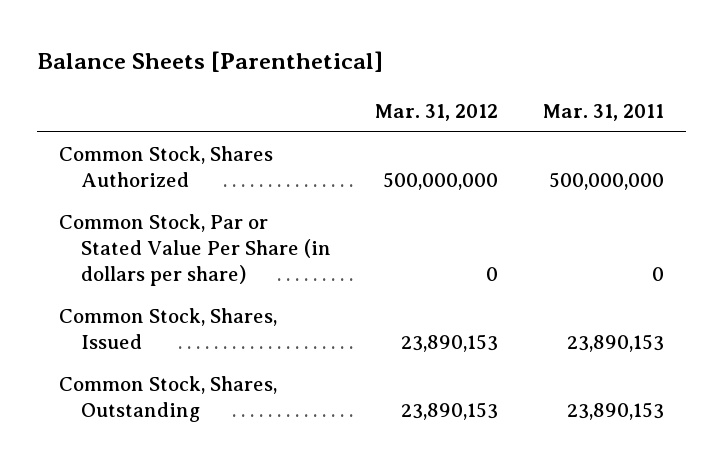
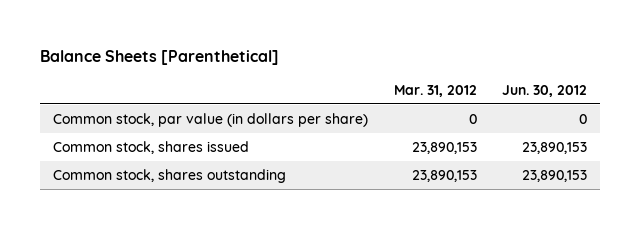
[542,103,664,121] Mar. 31, 2011 -> none
none -> [502,84,588,97] Jun. 30, 2012
[58,146,273,188] Common Stock, Shares Authorized -> none
[58,214,331,286] Common Stock, Par or Stated Value Per Share (in dollars per share) -> [53,112,369,127] Common stock, par value (in dollars per share)
[58,308,277,350] Common Stock, Shares, Issued -> [53,140,250,154] Common stock, shares issued
[58,376,277,423] Common Stock, Shares, Outstanding -> [53,168,287,183] Common stock, shares outstanding

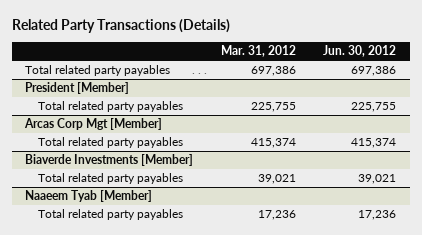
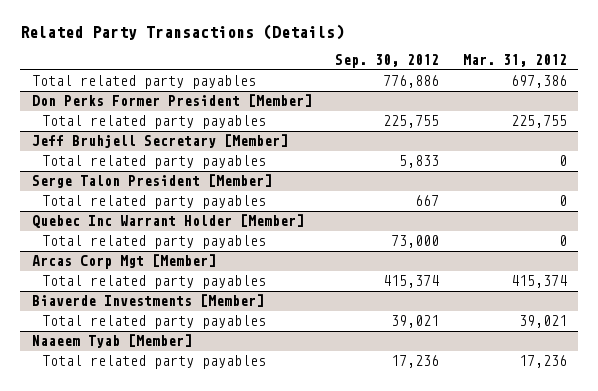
[323,45,397,58] Jun. 30, 2012 -> none
none -> [335,54,440,69] Sep. 30, 2012
[25,82,130,95] President [Member] -> none
none -> [31,94,312,108] Don Perks Former President [Member]
none -> [31,134,288,149] Jeff Bruhjell Secretary [Member]
none -> [41,155,266,170] Total related party payables
none -> [31,174,272,189] Serge Talon President [Member]
none -> [41,195,266,210] Total related party payables
none -> [31,214,304,229] Quebec Inc Warrant Holder [Member]
none -> [41,235,266,250] Total related party payables

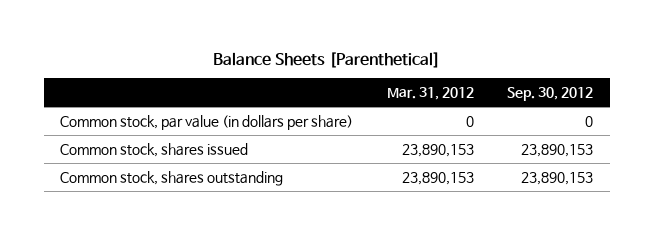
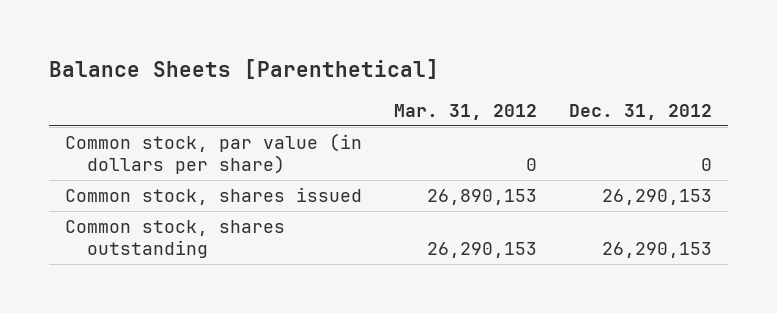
[507,87,594,102] Sep. 30, 2012 -> none
none -> [569,103,713,120] Dec. 31, 2012
[401,144,474,158] 23,890,153 -> [427,189,538,206] 26,890,153
[401,172,474,186] 23,890,153 -> [427,241,538,258] 26,290,153

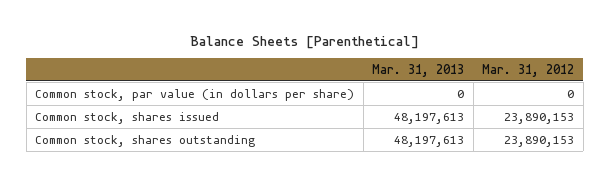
[569,103,713,120] Dec. 31, 2012 -> none
none -> [372,63,465,77] Mar. 31, 2013
[427,189,538,206] 26,890,153 -> [504,112,575,124] 23,890,153
[427,241,538,258] 26,290,153 -> [504,135,575,147] 23,890,153

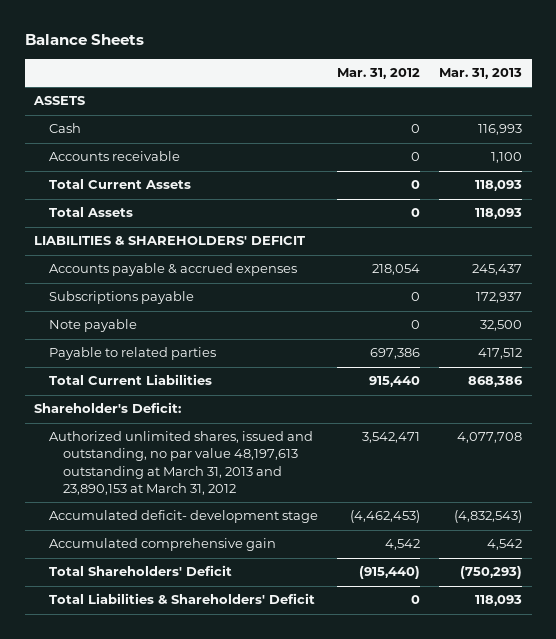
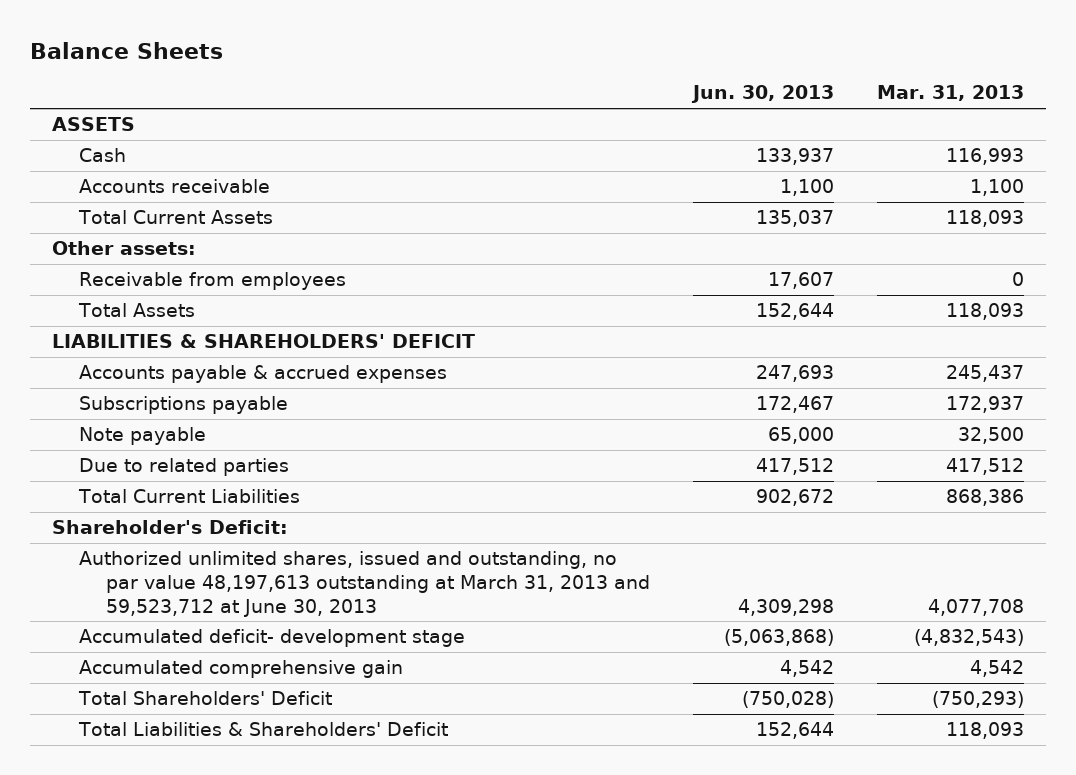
[336,67,420,79] Mar. 31, 2012 -> none
none -> [691,85,835,104] Jun. 30, 2013
none -> [51,241,196,256] Other assets:
none -> [78,272,346,291] Receivable from employees
[48,347,216,361] Payable to related parties -> [78,458,289,477] Due to related parties
[48,431,313,495] Authorized unlimited shares, issued and outstanding, no par value 48,197,613 outstanding at March 31, 2013 and 23,890,153 at March 31, 2012 -> [78,551,651,617] Authorized unlimited shares, issued and outstanding, no par value 48,197,613 outstanding at March 31, 2013 and 59,523,712 at June 30, 2013

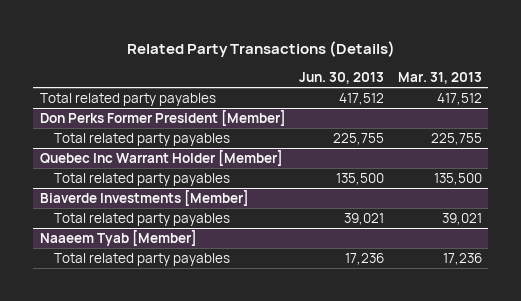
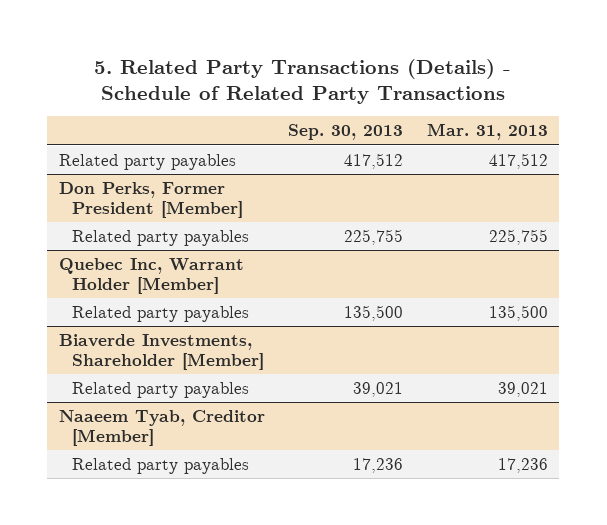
[126,40,395,57] Related Party Transactions (Details) -> [94,58,512,104] 5. Related Party Transactions (Details) - Schedule of Related Party Transactions
[299,72,385,85] Jun. 30, 2013 -> none
none -> [288,124,404,141] Sep. 30, 2013
[39,92,216,106] Total related party payables -> [59,153,237,170] Related party payables
[39,109,286,126] Don Perks Former President [Member] -> [59,181,244,218] Don Perks, Former President [Member]
[53,132,230,146] Total related party payables -> [72,229,250,246] Related party payables
[39,149,283,166] Quebec Inc Warrant Holder [Member] -> [59,257,245,294] Quebec Inc, Warrant Holder [Member]
[53,172,230,186] Total related party payables -> [72,305,250,322] Related party payables
[39,189,249,206] Biaverde Investments [Member] -> [59,333,265,370] Biaverde Investments, Shareholder [Member]
[53,212,230,226] Total related party payables -> [72,381,250,398] Related party payables
[39,229,197,246] Naaeem Tyab [Member] -> [59,409,266,446] Naaeem Tyab, Creditor [Member]
[53,252,230,266] Total related party payables -> [72,457,250,474] Related party payables

